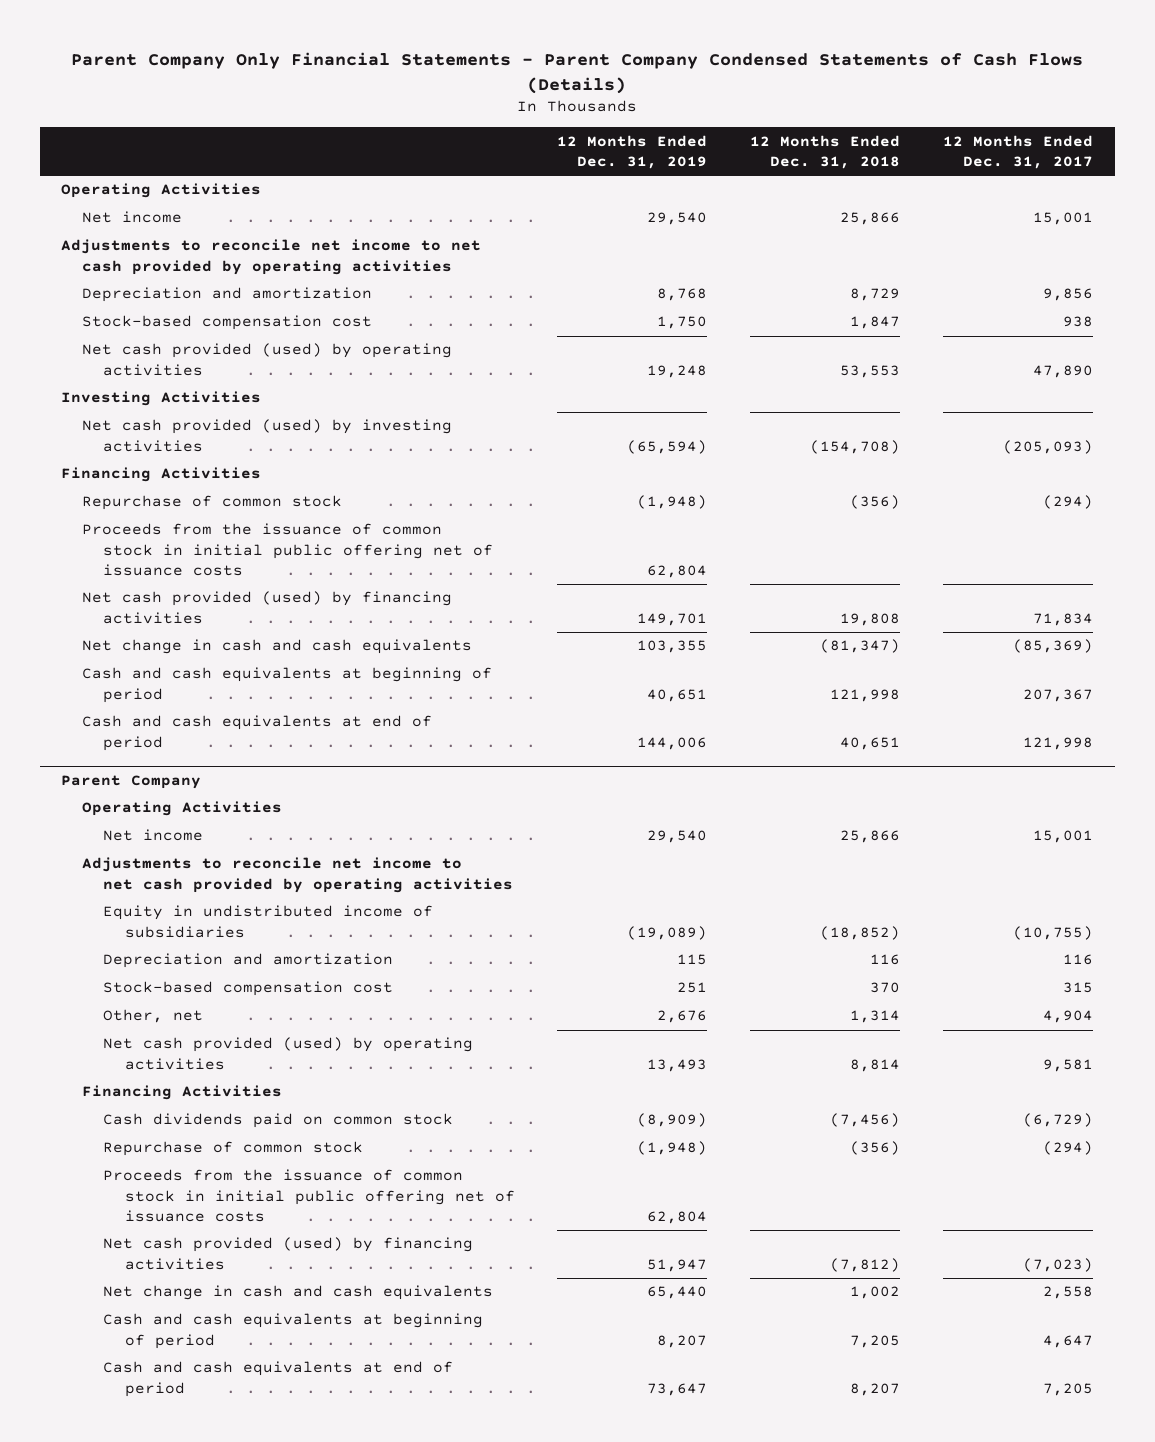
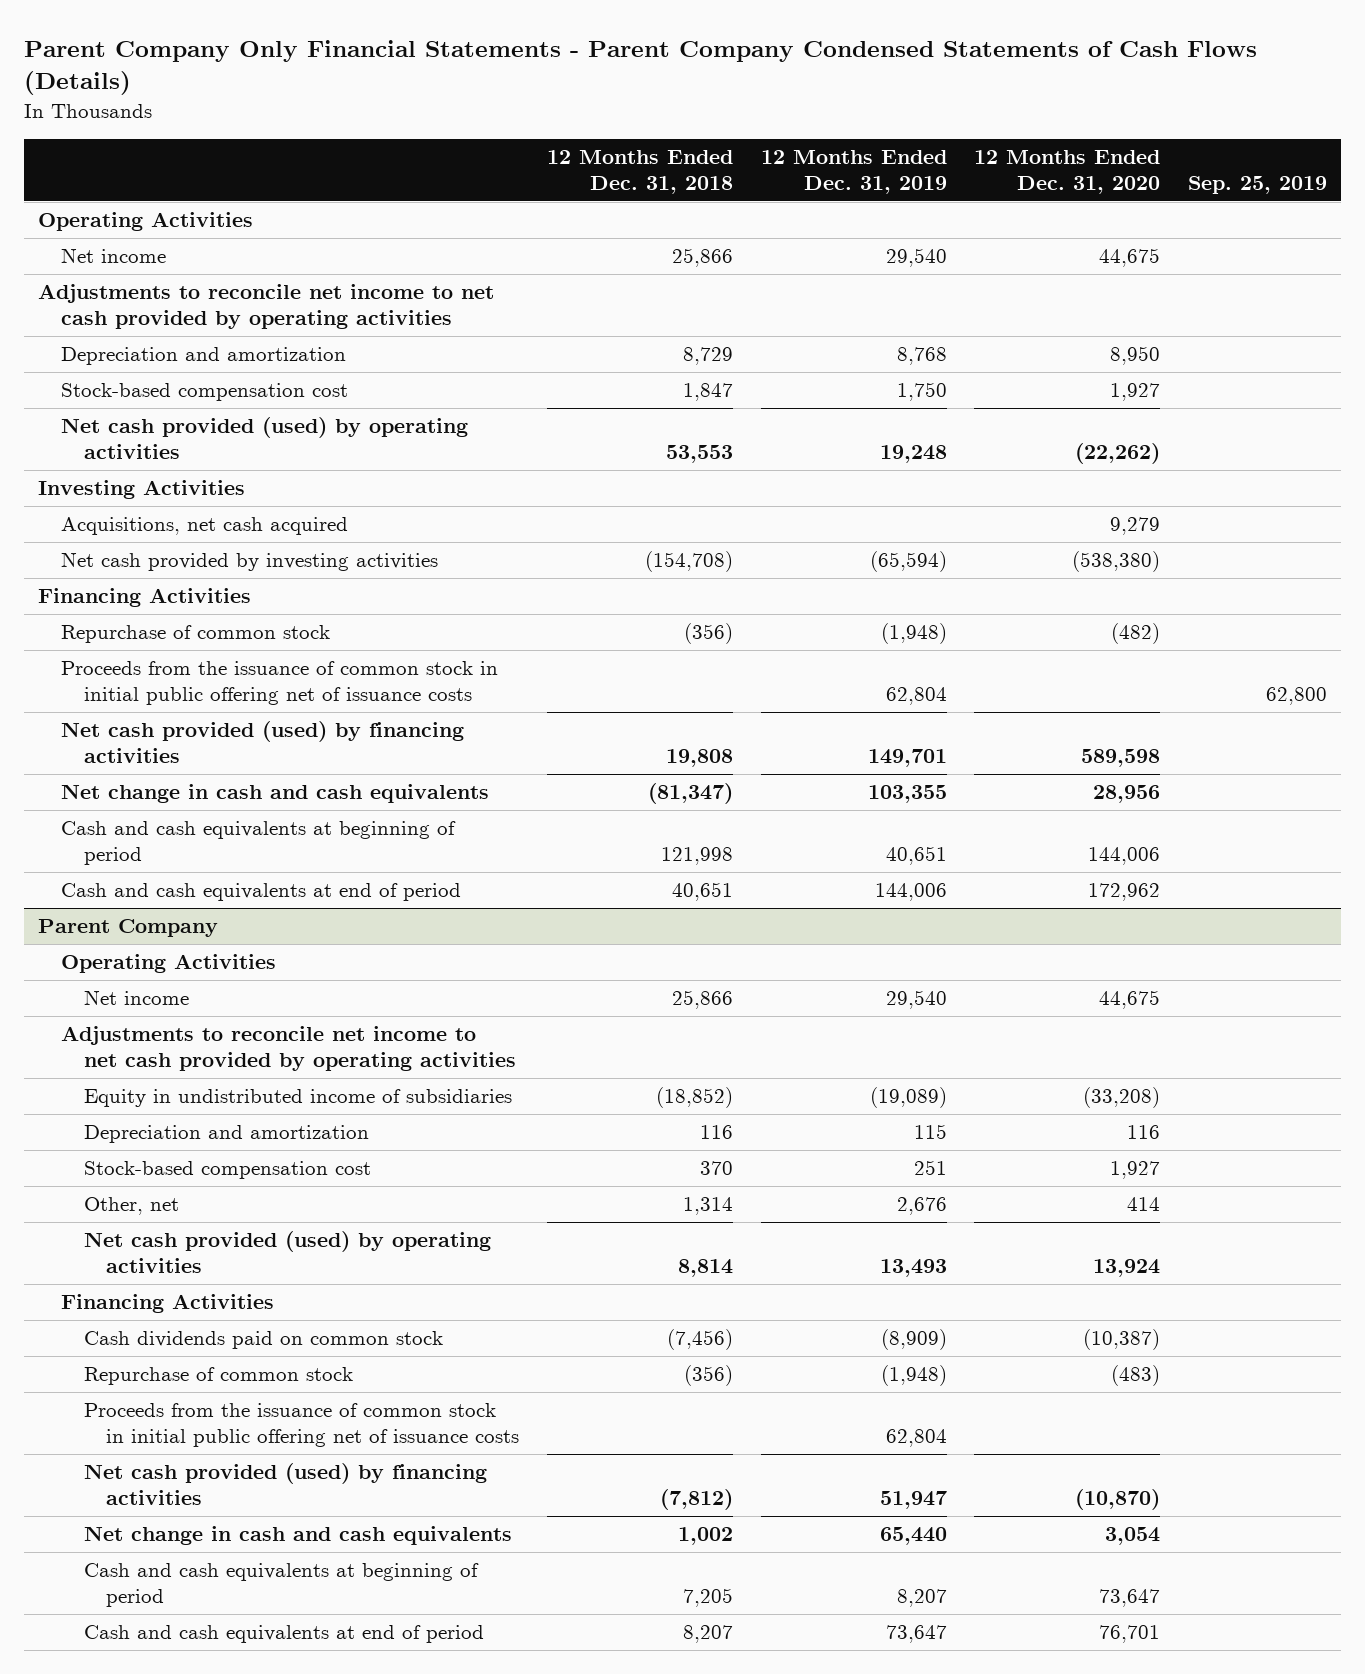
[943,134,1094,170] 12 Months Ended Dec. 31, 2017 -> none
none -> [974,150,1161,194] 12 Months Ended Dec. 31, 2020
none -> [1187,175,1327,194] Sep. 25, 2019
none -> [60,517,348,536] Acquisitions, net cash acquired
[82,419,453,452] Net cash provided (used) by investing activities -> [60,552,438,572] Net cash provided by investing activities

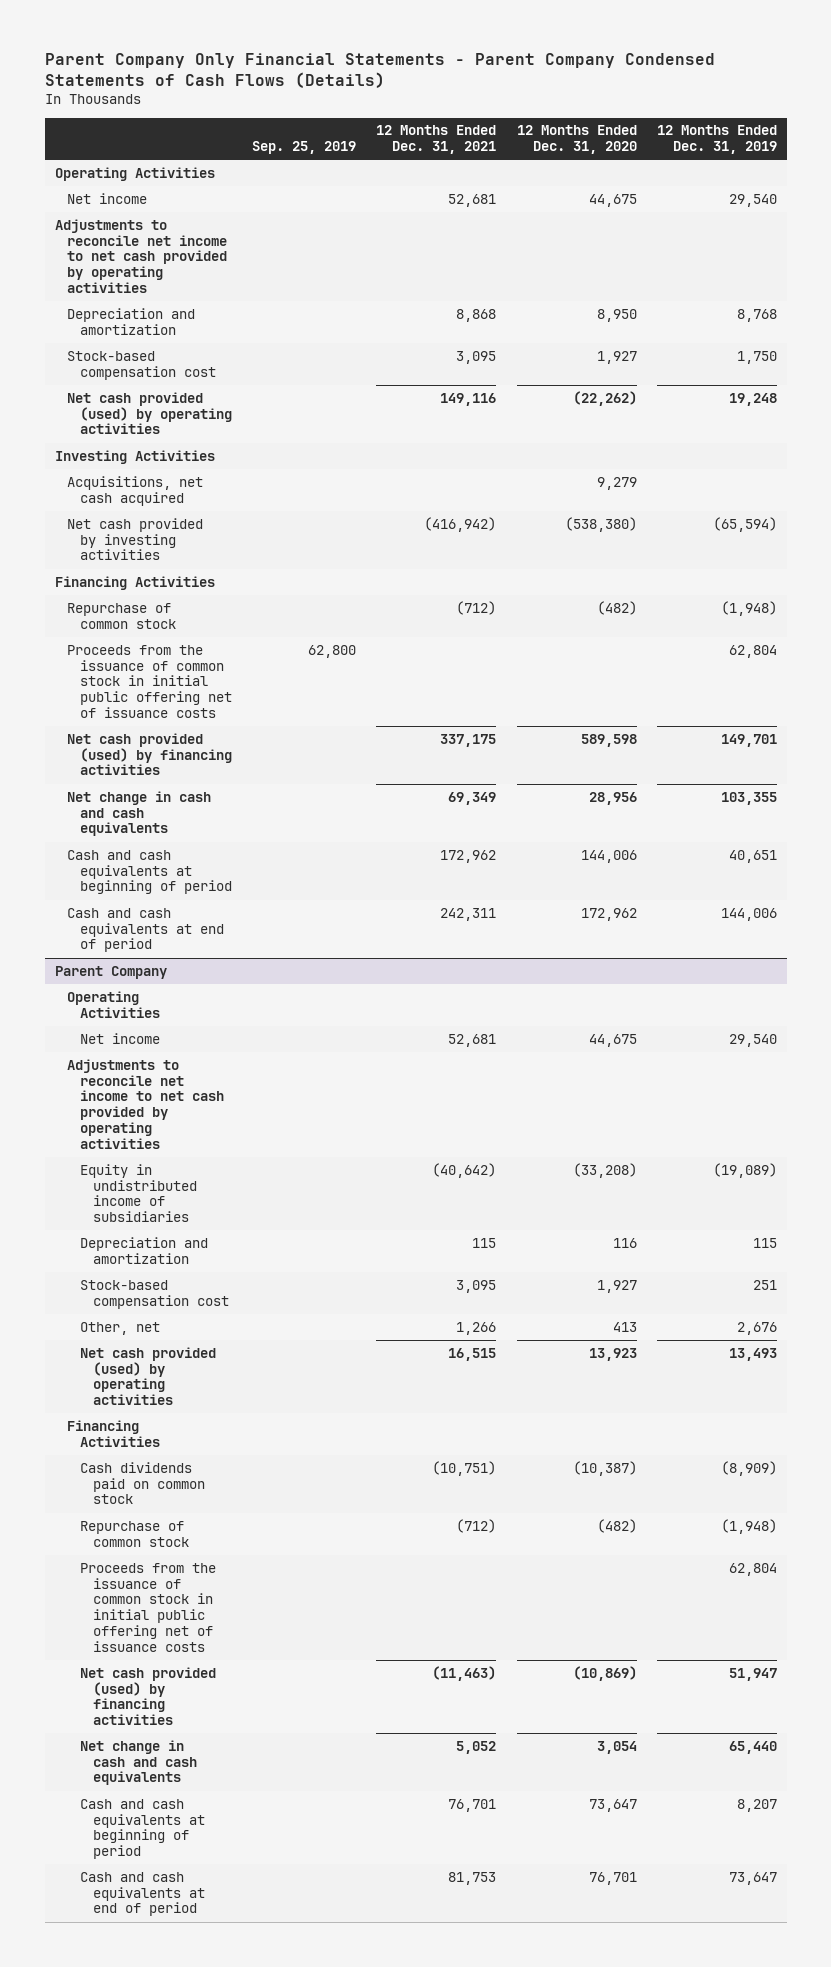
[547,150,734,194] 12 Months Ended Dec. 31, 2018 -> none
none -> [376,125,497,155] 12 Months Ended Dec. 31, 2021
[1127,1197,1161,1212] 414 -> [612,1321,637,1332] 413
[1093,1258,1161,1277] 13,924 -> [588,1347,637,1361] 13,923
[1111,1365,1161,1387] (483) -> [596,1518,637,1533] (482)
[1075,1488,1161,1510] (10,870) -> [572,1665,637,1681] (10,869)

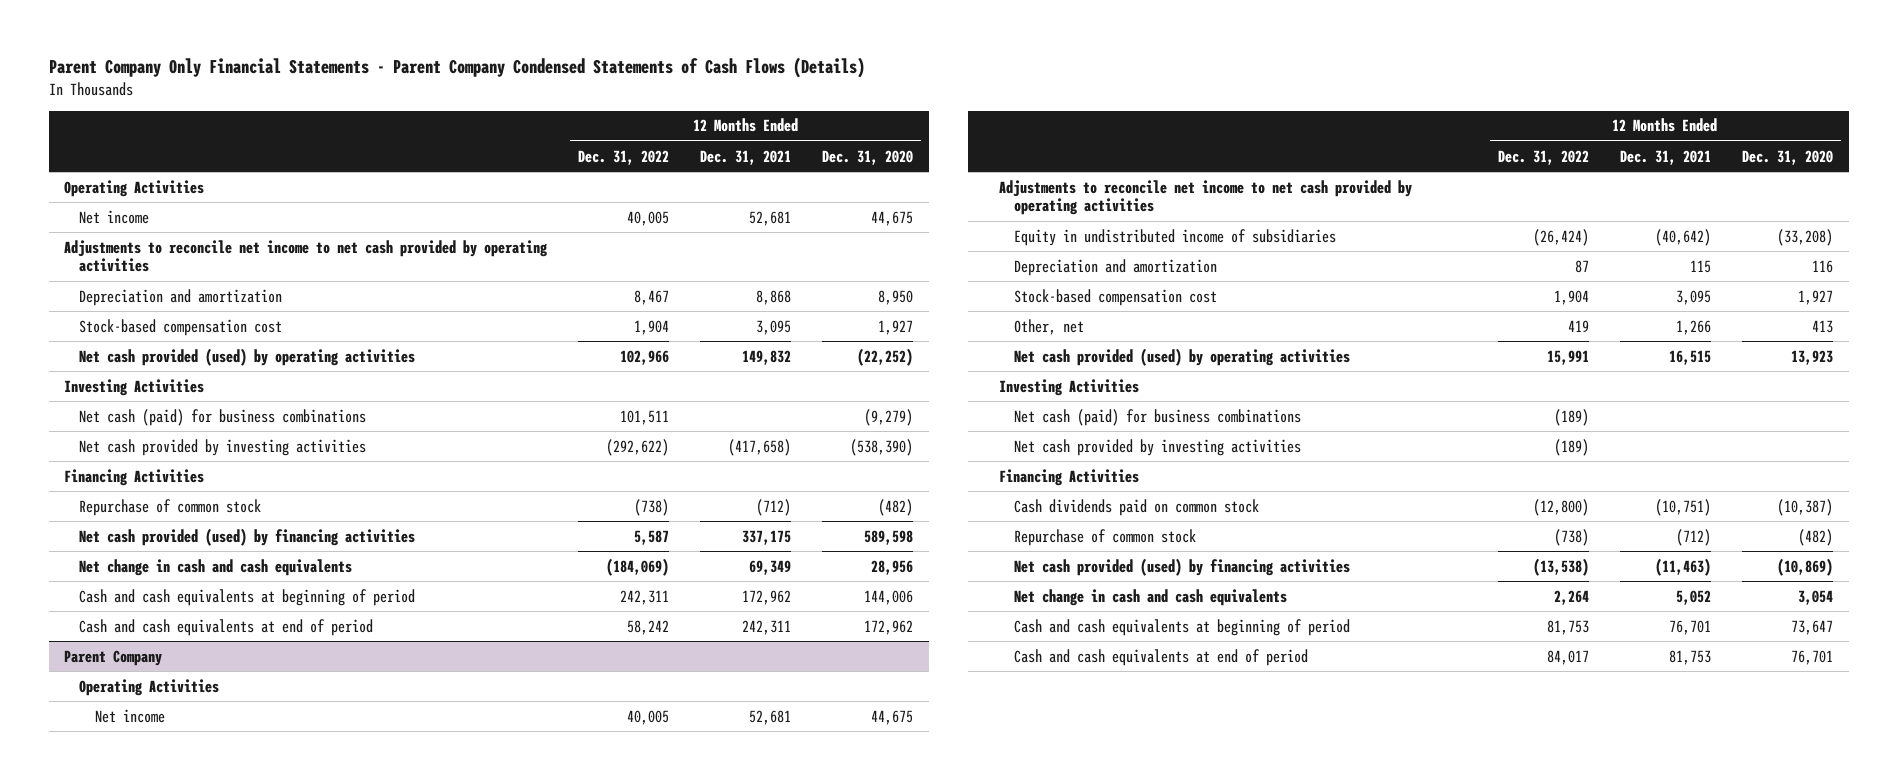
[252,141,357,155] Sep. 25, 2019 -> none
[656,125,777,155] 12 Months Ended Dec. 31, 2019 -> none
none -> [578,149,670,165] Dec. 31, 2022
[440,392,497,406] 149,116 -> [742,349,792,365] 149,832
[572,390,637,406] (22,262) -> [857,347,914,366] (22,252)
[67,475,204,506] Acquisitions, net cash acquired -> [79,408,367,426] Net cash (paid) for business combinations
[596,476,637,490] 9,279 -> [864,408,914,426] (9,279)
[424,516,497,532] (416,942) -> [728,438,792,456] (417,658)
[564,516,637,532] (538,380) -> [850,438,914,456] (538,390)
[67,644,233,718] Proceeds from the issuance of common stock in initial public offering net of issuance costs -> none
none -> [999,378,1140,396] Investing Activities
none -> [1014,408,1302,426] Net cash (paid) for business combinations
none -> [1014,438,1302,456] Net cash provided by investing activities
[80,1562,217,1652] Proceeds from the issuance of common stock in initial public offering net of issuance costs -> none

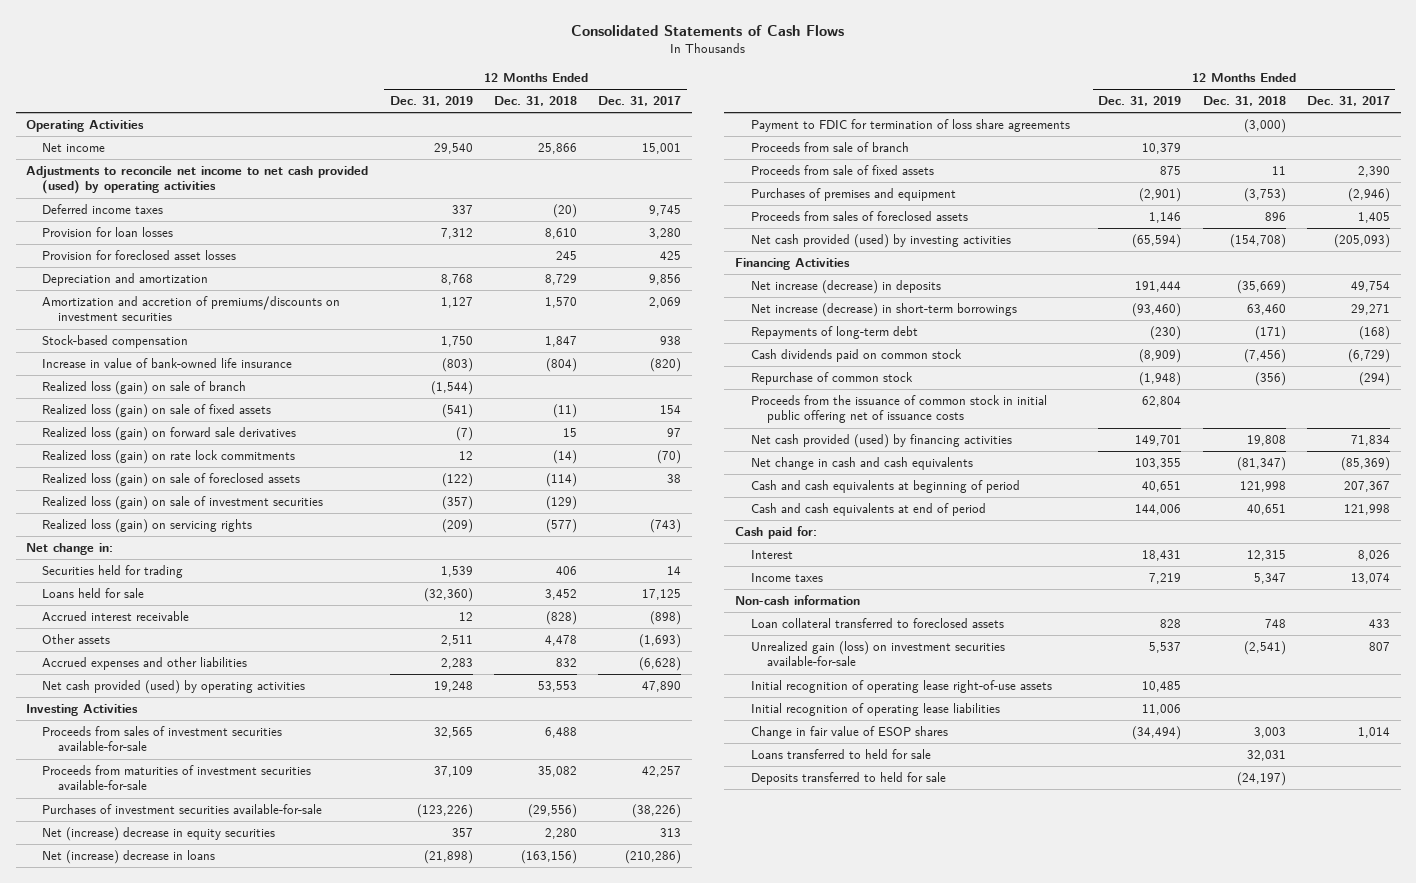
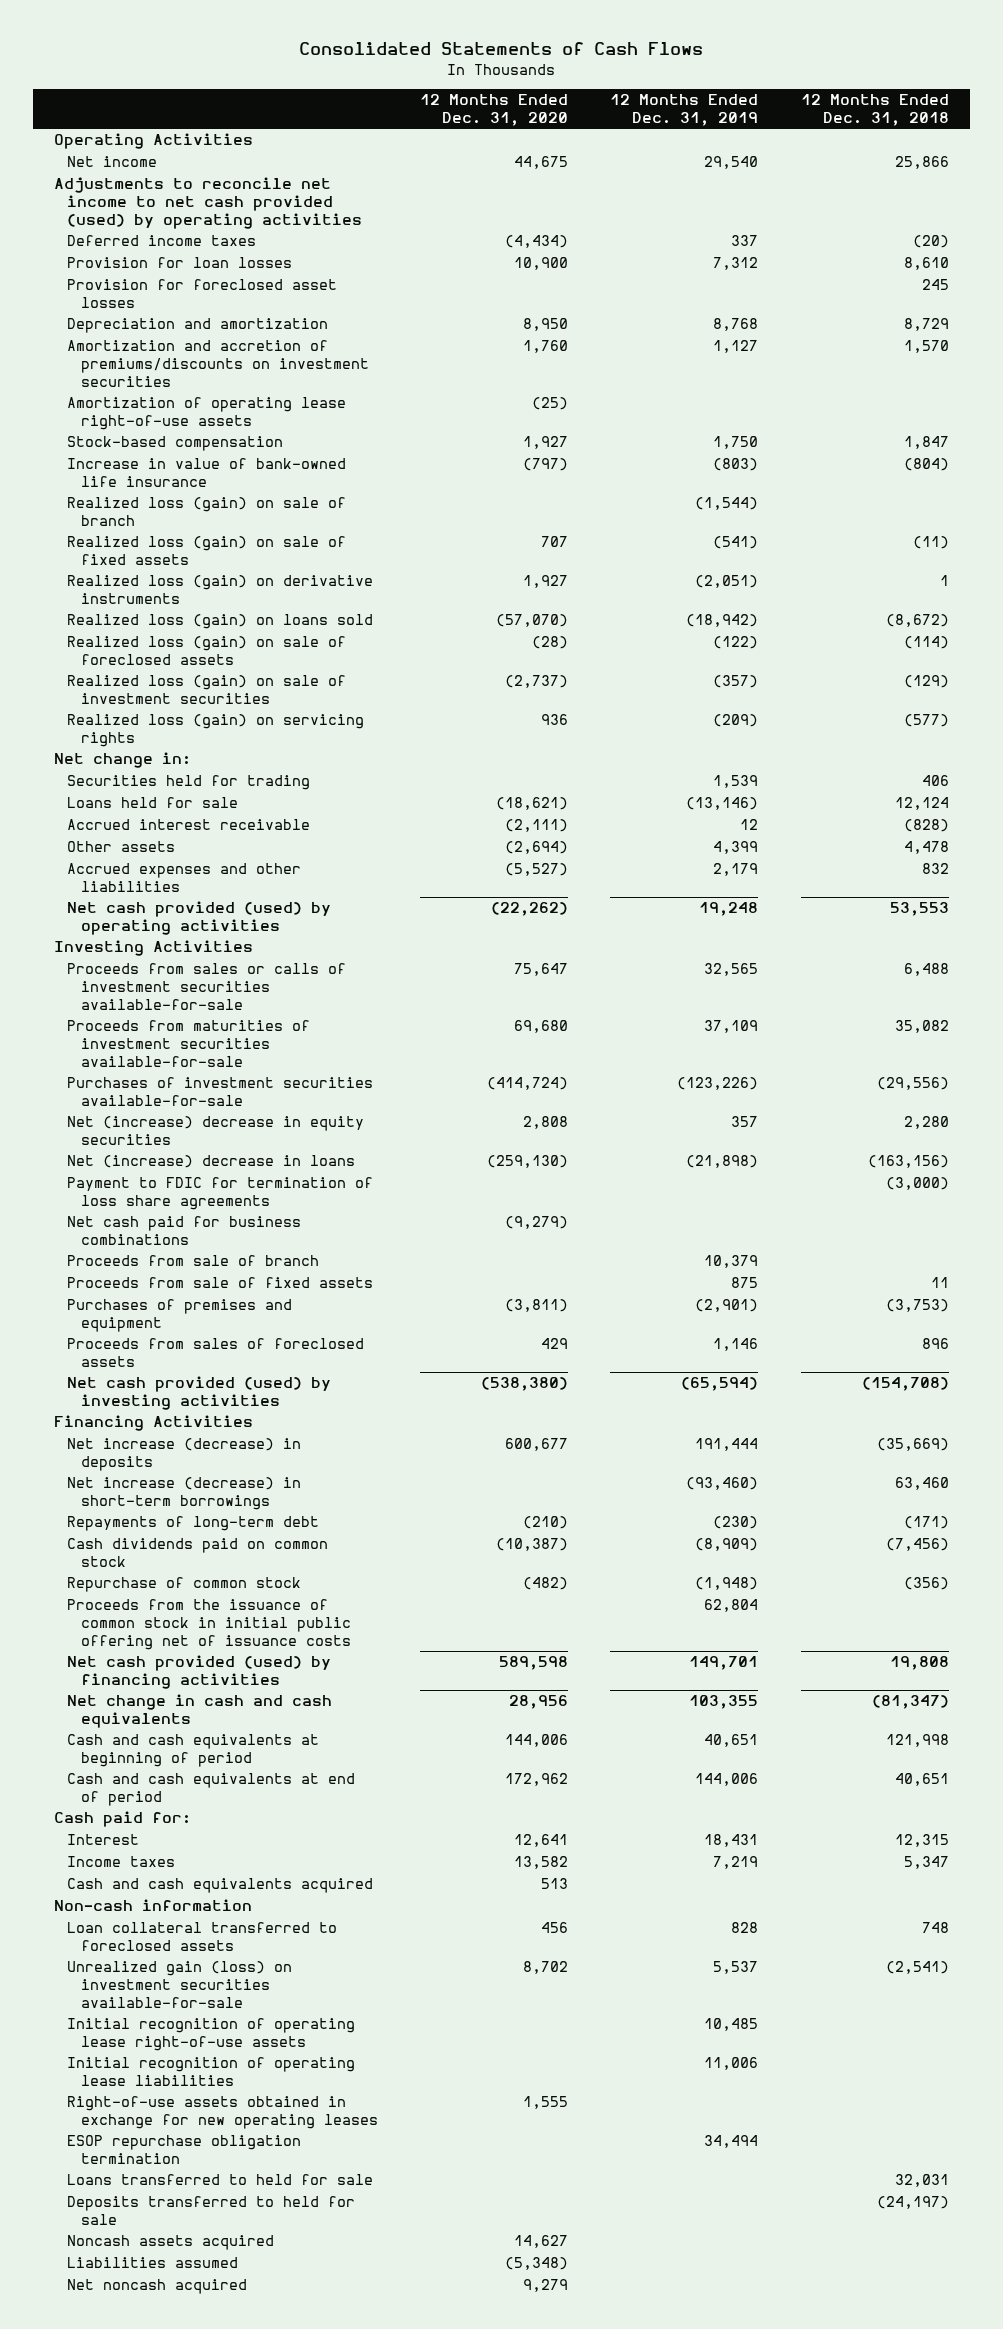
[598,96,682,107] Dec. 31, 2017 -> none
none -> [419,94,568,127] 12 Months Ended Dec. 31, 2020
none -> [67,397,347,430] Amortization of operating lease right-of-use assets
[42,450,296,465] Realized loss (gain) on rate lock commitments -> none
[42,427,297,442] Realized loss (gain) on forward sale derivatives -> [67,575,374,604] Realized loss (gain) on derivative instruments
[455,427,473,442] (7) -> [695,575,759,589] (2,051)
[563,428,578,438] 15 -> [939,575,949,587] 1
none -> [67,614,374,630] Realized loss (gain) on loans sold
[423,588,473,603] (32,360) -> [686,797,759,811] (13,146)
[545,589,578,601] 3,452 -> [894,797,949,811] 12,124
[440,635,473,647] 2,511 -> [713,841,759,855] 4,399
[440,658,473,670] 2,283 -> [713,863,759,877] 2,179
[42,726,283,752] Proceeds from sales of investment securities available-for-sale -> [67,963,347,1010] Proceeds from sales or calls of investment securities available-for-sale
none -> [67,1216,302,1245] Net cash paid for business combinations
none -> [67,1878,374,1894] Cash and cash equivalents acquired
[750,726,948,740] Change in fair value of ESOP shares -> none
none -> [67,2096,378,2129] Right-of-use assets obtained in exchange for new operating leases
none -> [67,2135,302,2164] ESOP repurchase obligation termination
none -> [67,2235,275,2251] Noncash assets acquired
none -> [67,2257,239,2269] Liabilities assumed
none -> [67,2279,248,2295] Net noncash acquired

